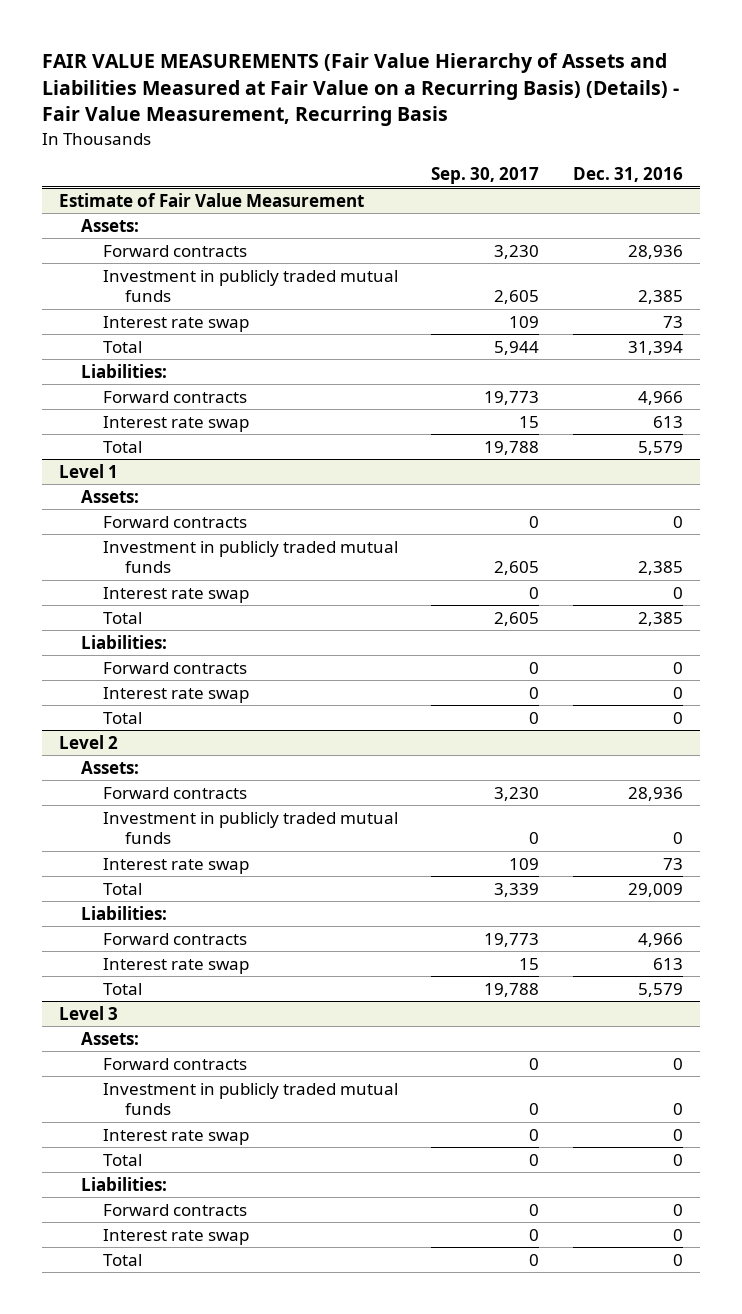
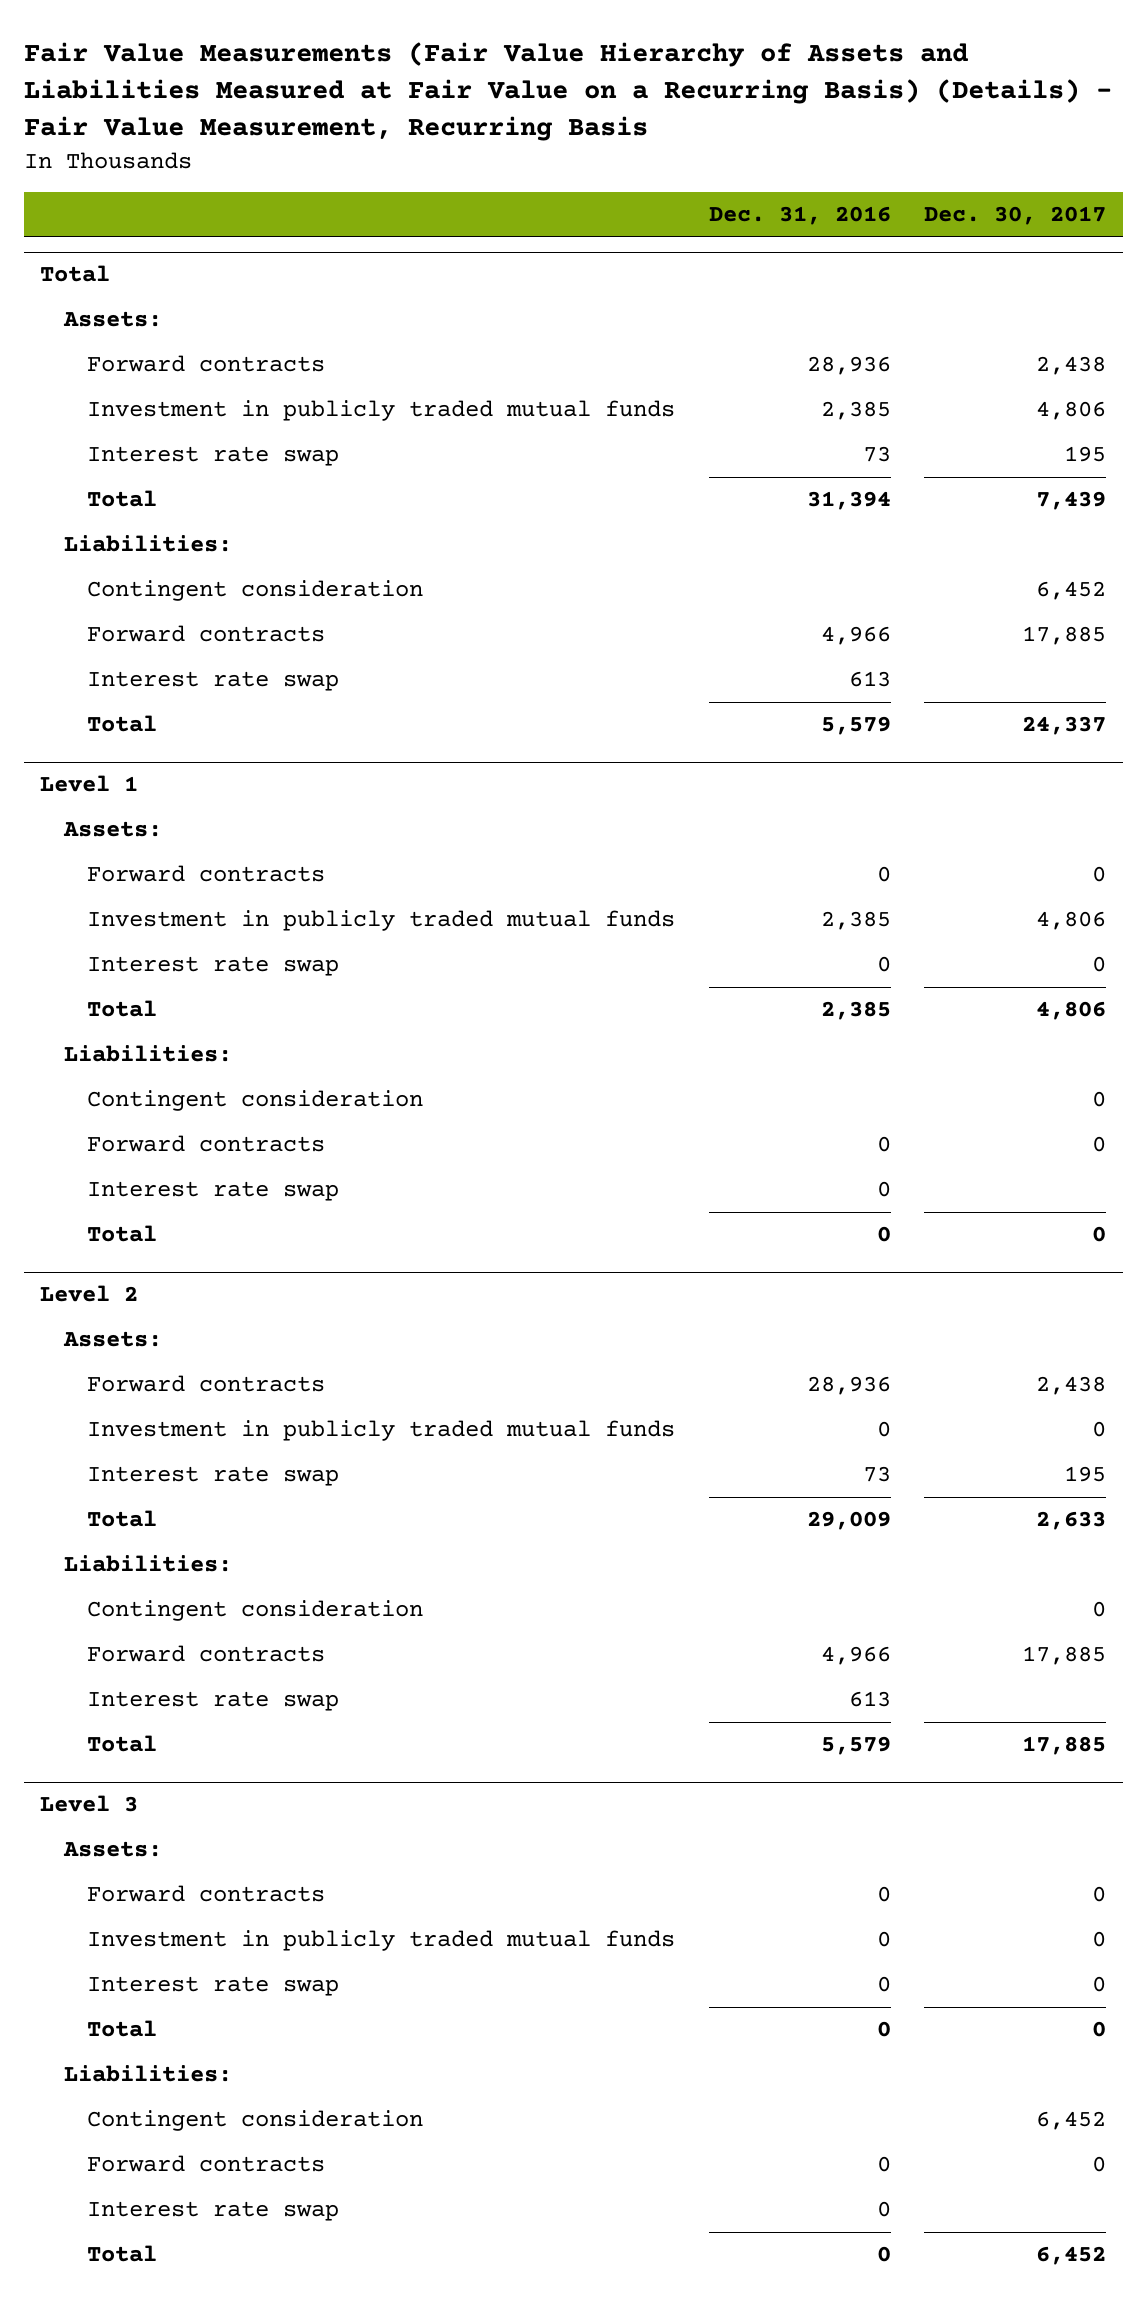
[41,53,679,127] FAIR VALUE MEASUREMENTS (Fair Value Hierarchy of Assets and Liabilities Measured at Fair Value on a Recurring Basis) (Details) - Fair Value Measurement, Recurring Basis -> [23,41,1112,142] Fair Value Measurements (Fair Value Hierarchy of Assets and Liabilities Measured at Fair Value on a Recurring Basis) (Details) - Fair Value Measurement, Recurring Basis
[431,167,540,185] Sep. 30, 2017 -> none
none -> [924,206,1107,226] Dec. 30, 2017
[58,192,364,207] Estimate of Fair Value Measurement -> [40,265,111,283] Total
none -> [86,580,423,602] Contingent consideration
none -> [86,1090,423,1112] Contingent consideration
none -> [86,1600,423,1622] Contingent consideration
none -> [86,2110,423,2132] Contingent consideration

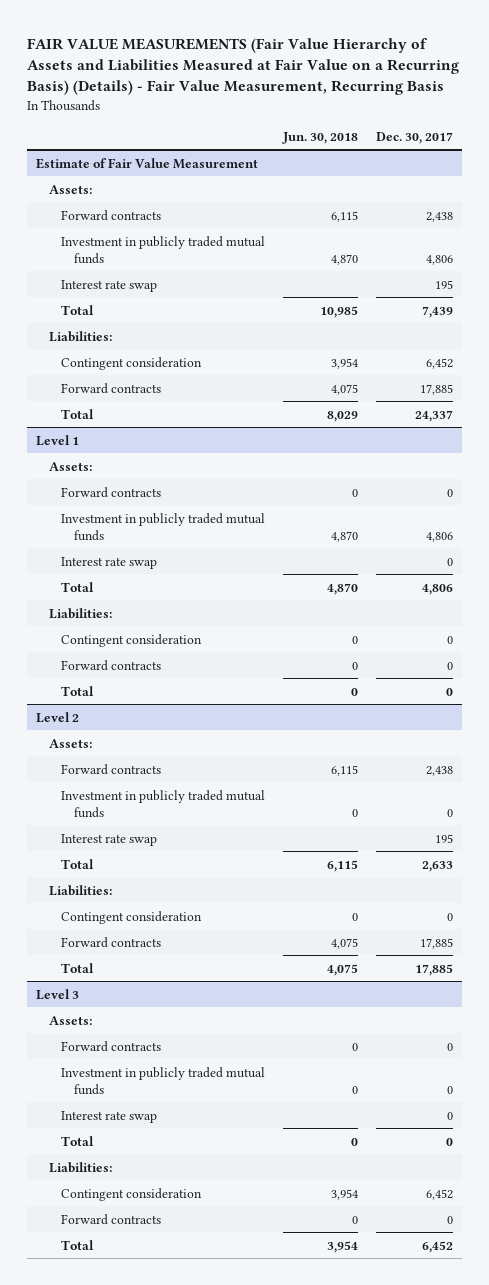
[23,41,1112,142] Fair Value Measurements (Fair Value Hierarchy of Assets and Liabilities Measured at Fair Value on a Recurring Basis) (Details) - Fair Value Measurement, Recurring Basis -> [27,37,460,96] FAIR VALUE MEASUREMENTS (Fair Value Hierarchy of Assets and Liabilities Measured at Fair Value on a Recurring Basis) (Details) - Fair Value Measurement, Recurring Basis
[708,206,891,226] Dec. 31, 2016 -> none
none -> [282,131,359,144] Jun. 30, 2018
[40,265,111,283] Total -> [36,157,259,169] Estimate of Fair Value Measurement
[86,671,339,692] Interest rate swap -> none
[86,1181,339,1202] Interest rate swap -> none
[86,1691,339,1712] Interest rate swap -> none
[86,2201,339,2222] Interest rate swap -> none

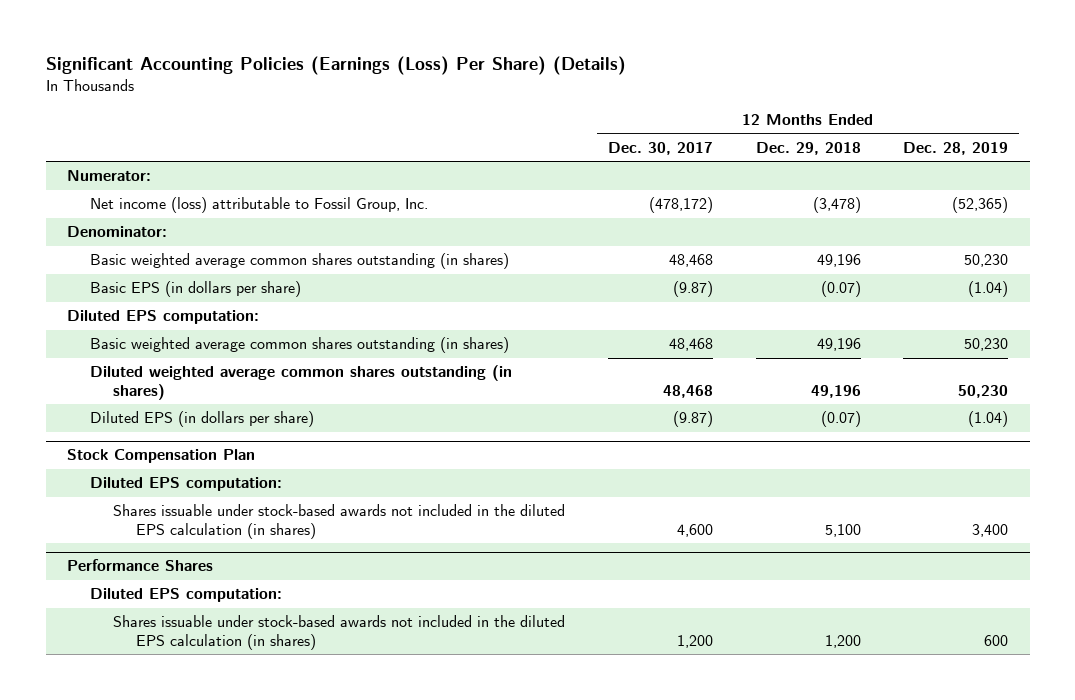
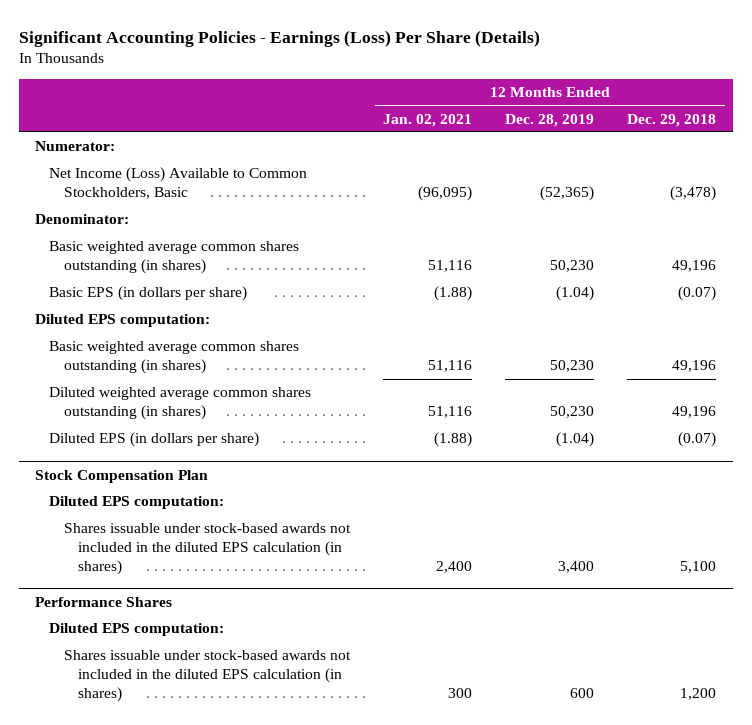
[45,55,626,75] Significant Accounting Policies (Earnings (Loss) Per Share) (Details) -> [18,29,540,47] Significant Accounting Policies - Earnings (Loss) Per Share (Details)
[607,142,713,156] Dec. 30, 2017 -> none
none -> [382,113,472,127] Jan. 02, 2021
[89,197,428,214] Net income (loss) attributable to Fossil Group, Inc. -> [49,167,308,200] Net Income (Loss) Available to Common Stockholders, Basic

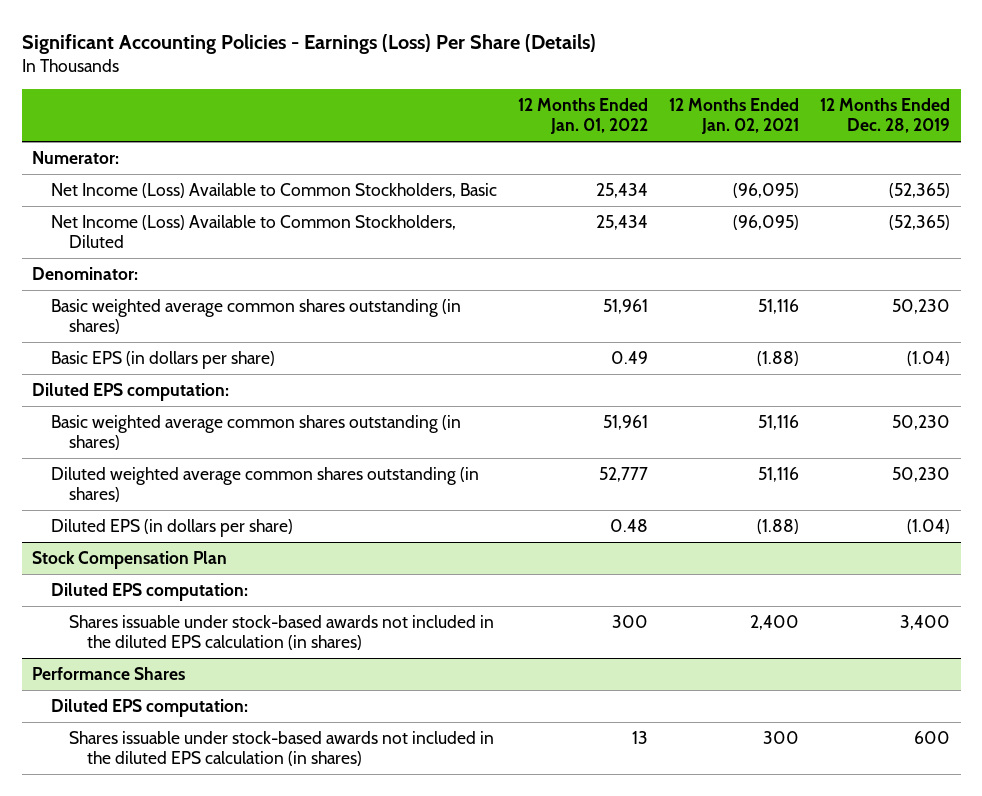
[627,113,717,127] Dec. 29, 2018 -> none
none -> [517,98,648,135] 12 Months Ended Jan. 01, 2022
none -> [50,215,456,248] Net Income (Loss) Available to Common Stockholders, Diluted

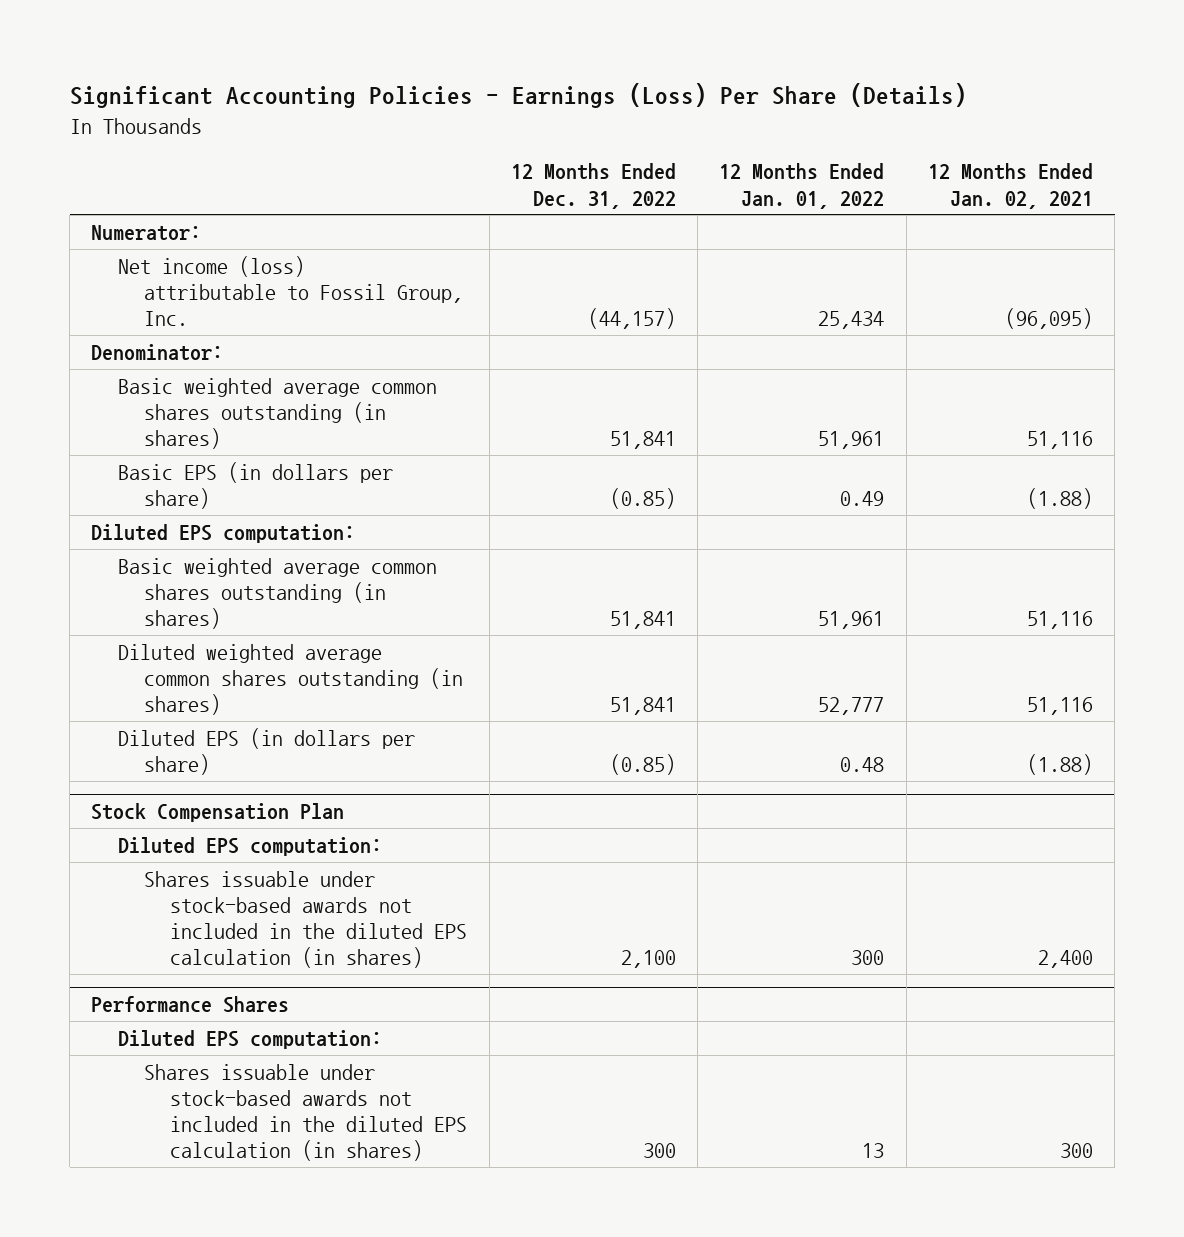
[819,98,950,134] 12 Months Ended Dec. 28, 2019 -> none
none -> [510,163,676,209] 12 Months Ended Dec. 31, 2022
[50,215,456,248] Net Income (Loss) Available to Common Stockholders, Diluted -> none
[50,183,497,199] Net Income (Loss) Available to Common Stockholders, Basic -> [117,255,463,326] Net income (loss) attributable to Fossil Group, Inc.

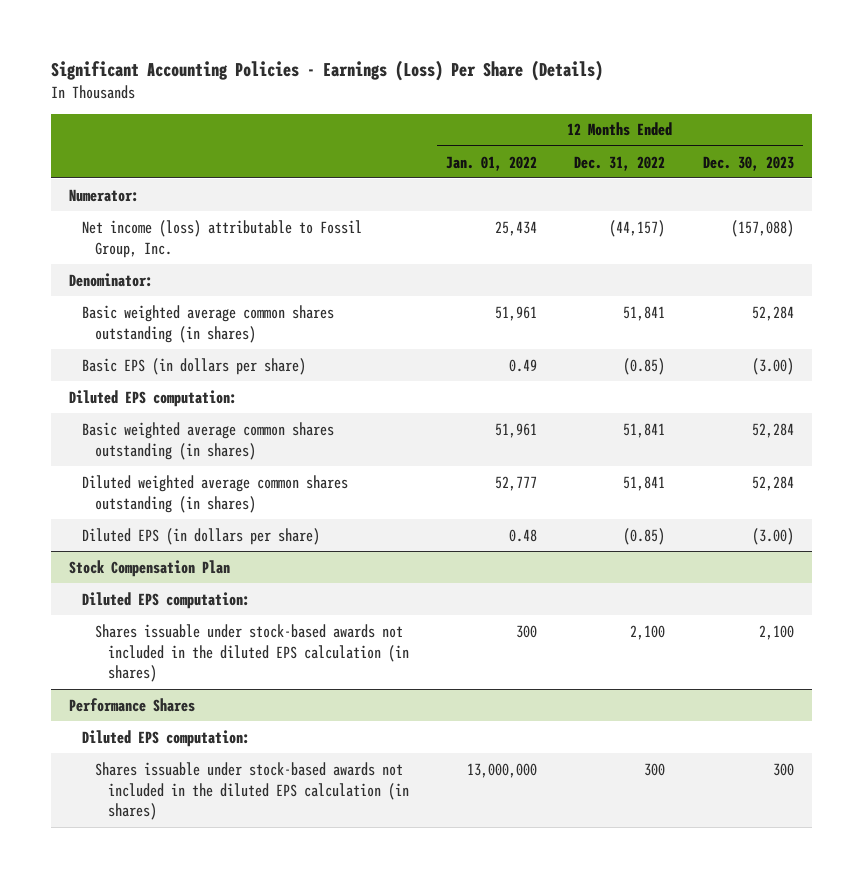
[928,163,1094,209] 12 Months Ended Jan. 02, 2021 -> none
none -> [702,155,794,171] Dec. 30, 2023
[862,1142,885,1158] 13 -> [467,762,538,778] 13,000,000

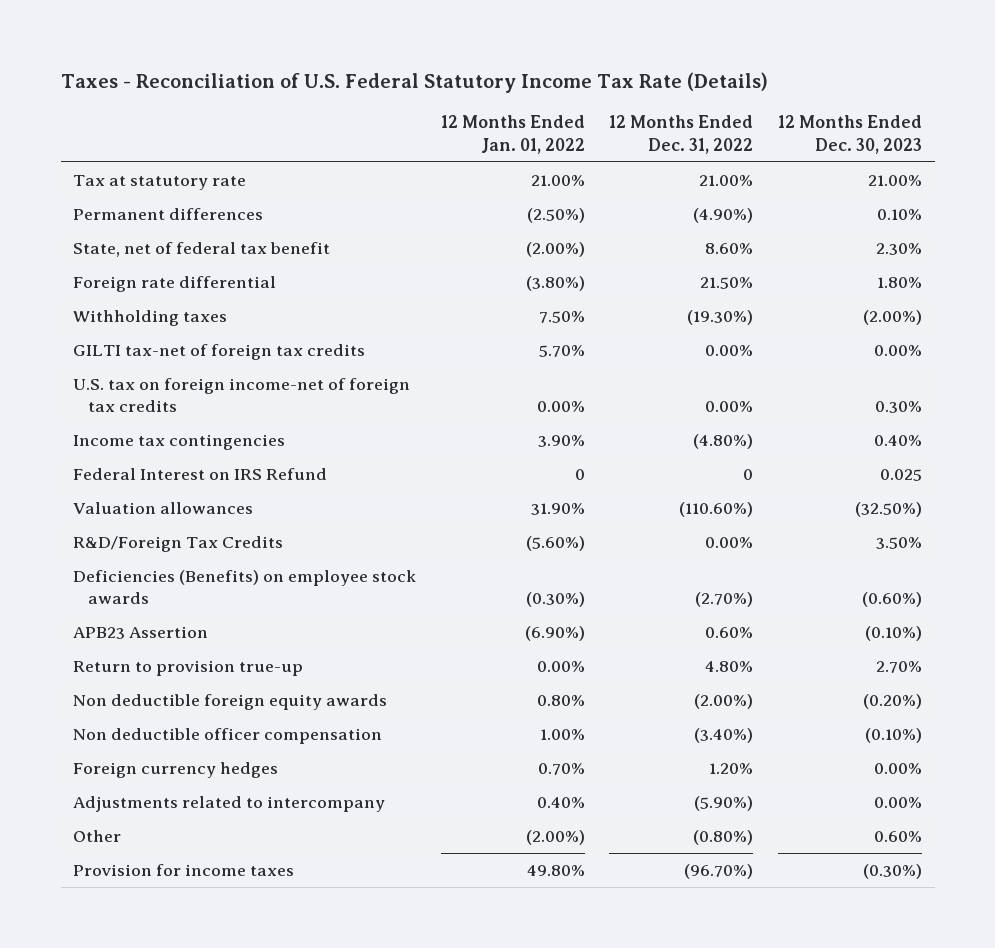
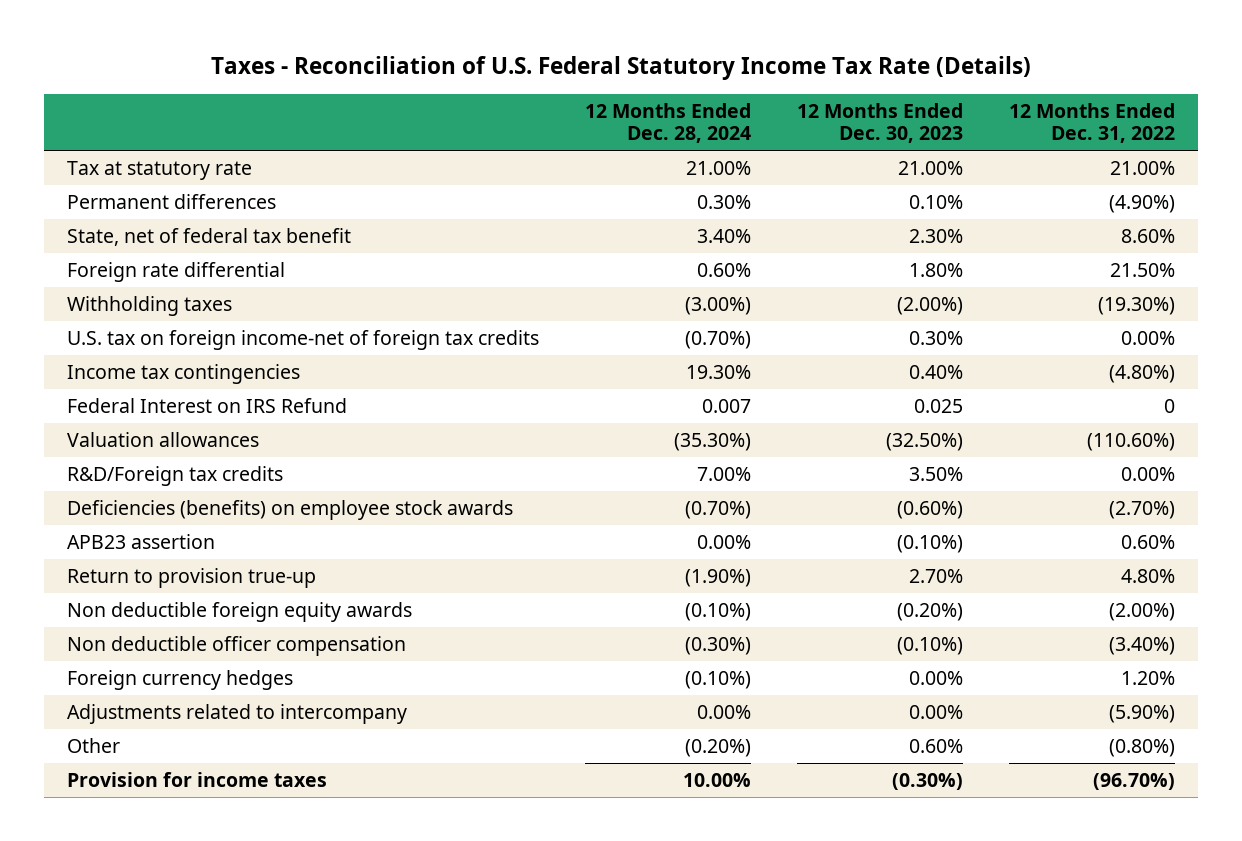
[440,115,585,154] 12 Months Ended Jan. 01, 2022 -> none
none -> [585,102,752,144] 12 Months Ended Dec. 28, 2024
[72,343,365,360] GILTI tax-net of foreign tax credits -> none
[72,535,283,552] R&D/Foreign Tax Credits -> [67,465,284,486] R&D/Foreign tax credits
[72,569,416,605] Deficiencies (Benefits) on employee stock awards -> [67,499,514,520] Deficiencies (benefits) on employee stock awards
[72,625,208,639] APB23 Assertion -> [67,533,216,549] APB23 assertion

